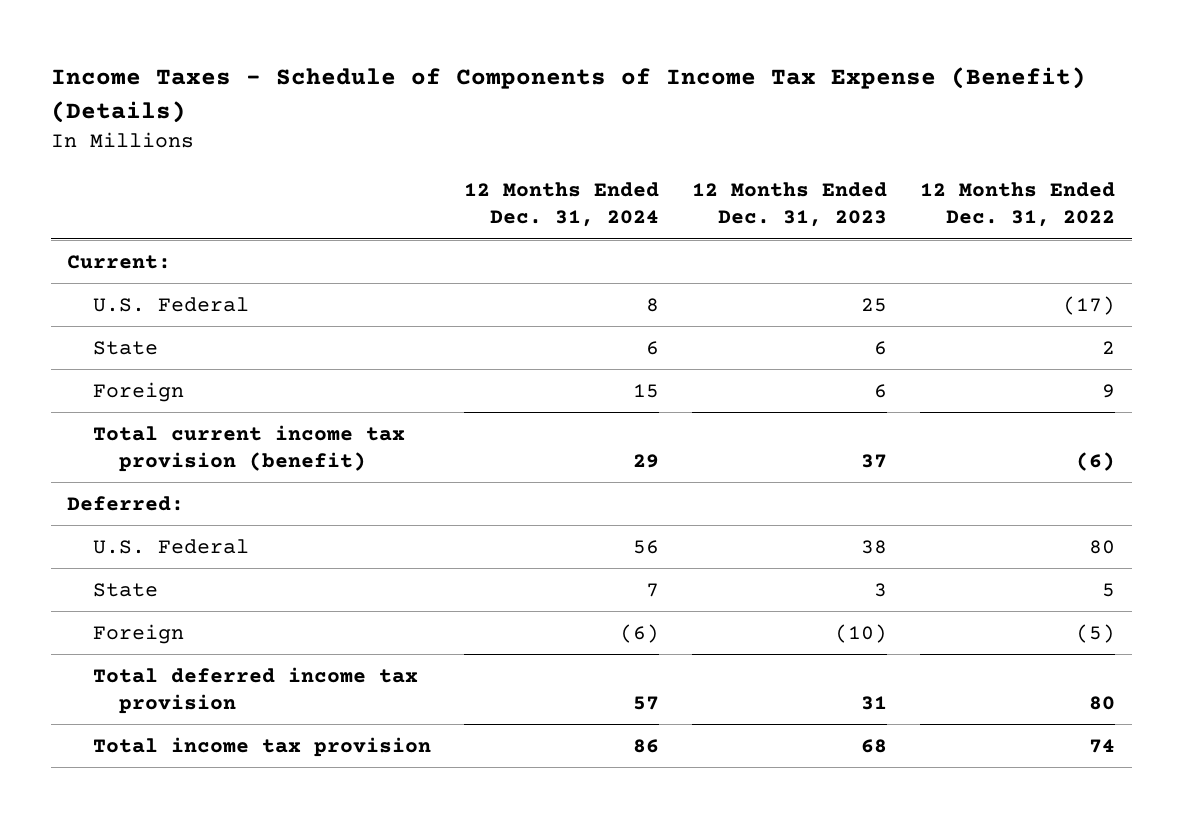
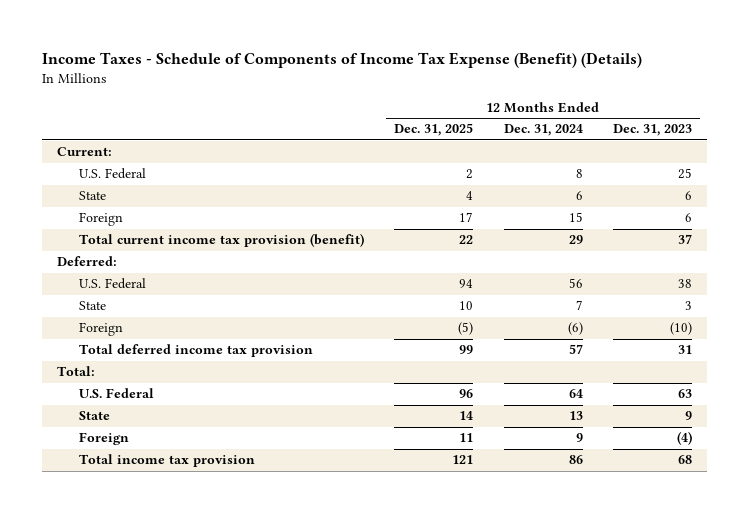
[920,181,1116,228] 12 Months Ended Dec. 31, 2022 -> none
none -> [394,123,474,137] Dec. 31, 2025
none -> [57,366,96,377] Total:
none -> [78,388,154,399] U.S. Federal
none -> [78,411,110,421] State
none -> [78,432,129,446] Foreign

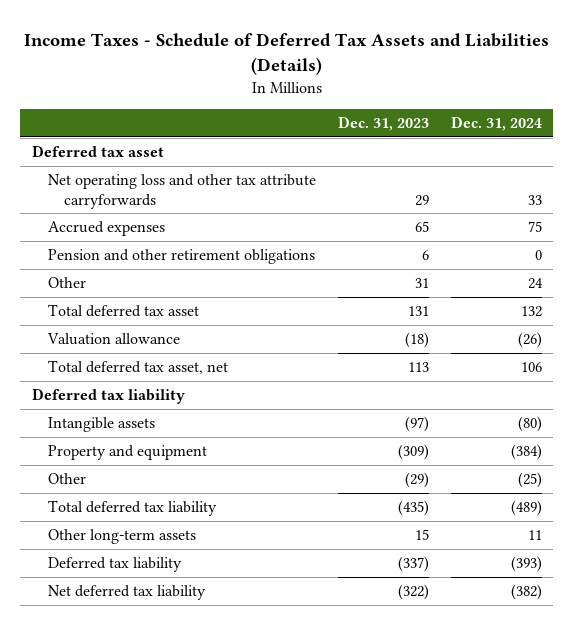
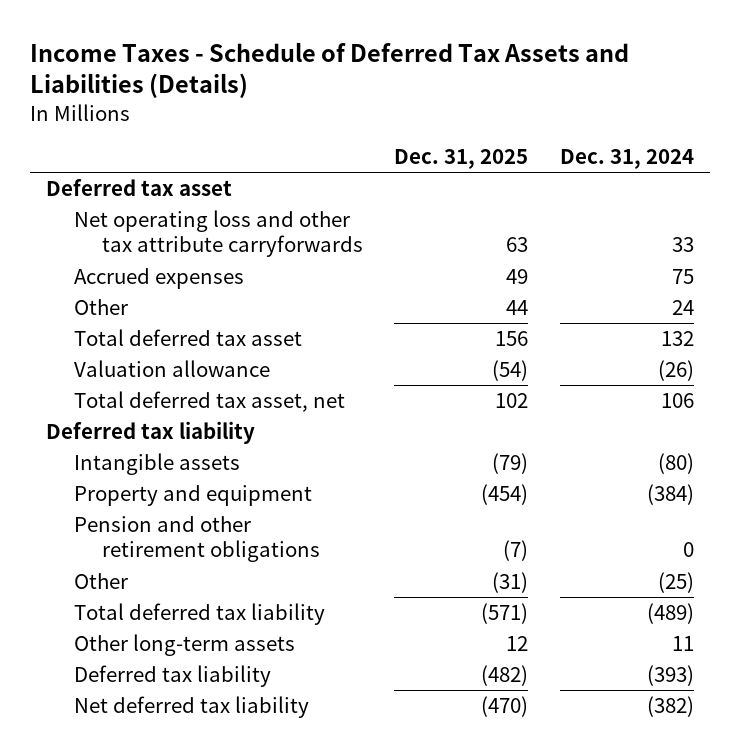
[337,116,429,132] Dec. 31, 2023 -> none
none -> [394,149,529,170] Dec. 31, 2025
[47,249,315,265] Pension and other retirement obligations -> [73,516,320,563] Pension and other retirement obligations

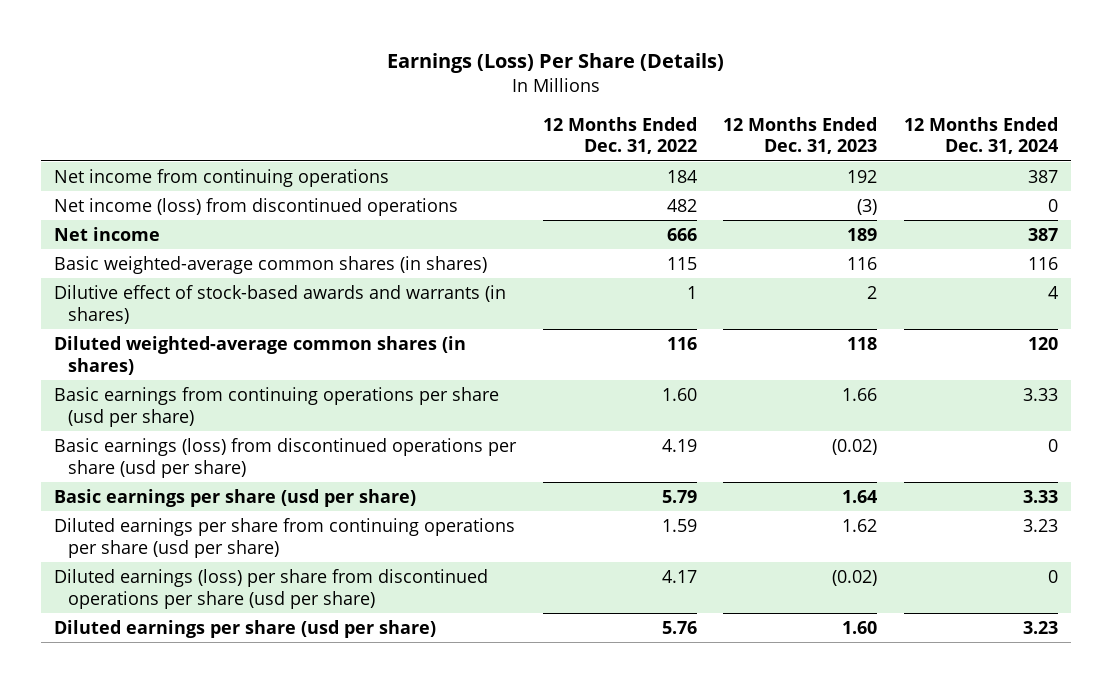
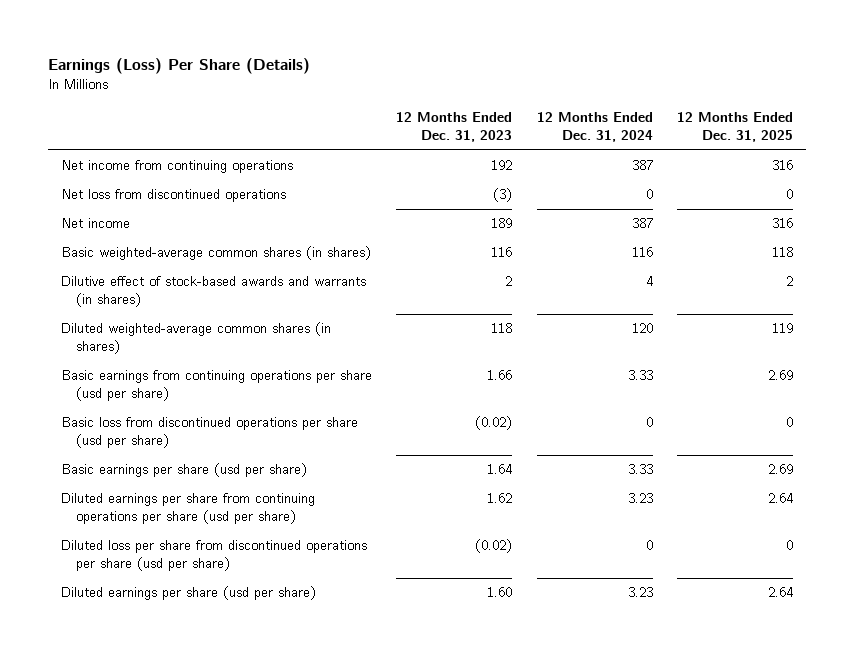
[542,116,697,155] 12 Months Ended Dec. 31, 2022 -> none
none -> [677,112,794,143] 12 Months Ended Dec. 31, 2025
[54,197,459,216] Net income (loss) from discontinued operations -> [60,189,286,203] Net loss from discontinued operations
[54,437,518,478] Basic earnings (loss) from discontinued operations per share (usd per share) -> [60,417,358,449] Basic loss from discontinued operations per share (usd per share)
[54,568,489,609] Diluted earnings (loss) per share from discontinued operations per share (usd per share) -> [60,540,367,572] Diluted loss per share from discontinued operations per share (usd per share)

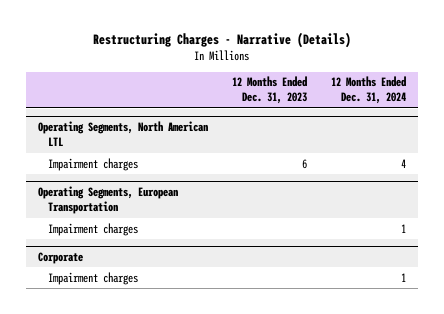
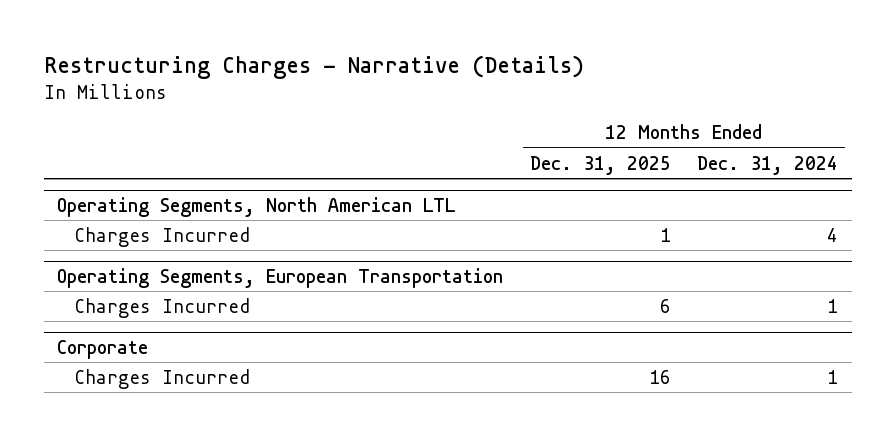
[231,76,307,105] 12 Months Ended Dec. 31, 2023 -> none
none -> [529,155,671,175] Dec. 31, 2025
[47,157,138,171] Impairment charges -> none
none -> [73,226,250,247] Charges Incurred
[47,222,138,236] Impairment charges -> none
none -> [73,297,250,318] Charges Incurred
[47,271,138,285] Impairment charges -> none
none -> [73,368,250,389] Charges Incurred

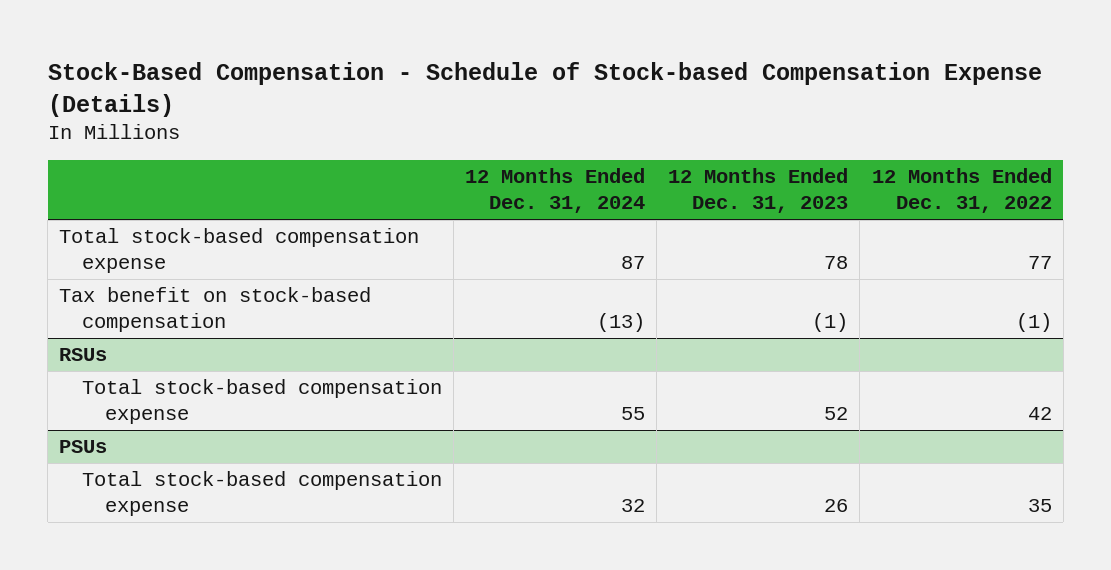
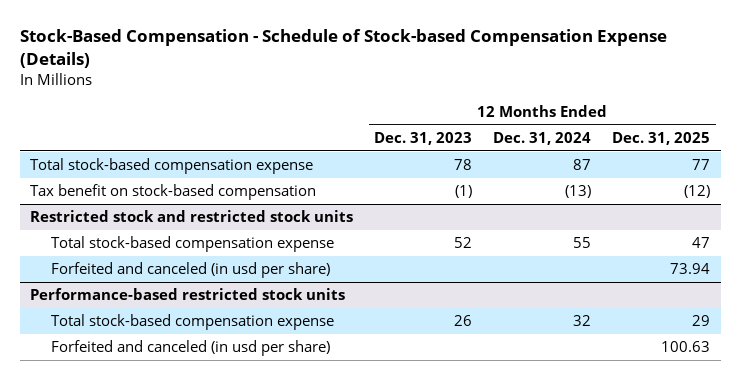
[871,168,1052,214] 12 Months Ended Dec. 31, 2022 -> none
none -> [612,131,711,145] Dec. 31, 2025
[59,348,108,362] RSUs -> [30,210,354,223] Restricted stock and restricted stock units
none -> [51,262,331,279] Forfeited and canceled (in usd per share)
[59,440,108,454] PSUs -> [30,288,346,301] Performance-based restricted stock units
none -> [51,340,331,357] Forfeited and canceled (in usd per share)

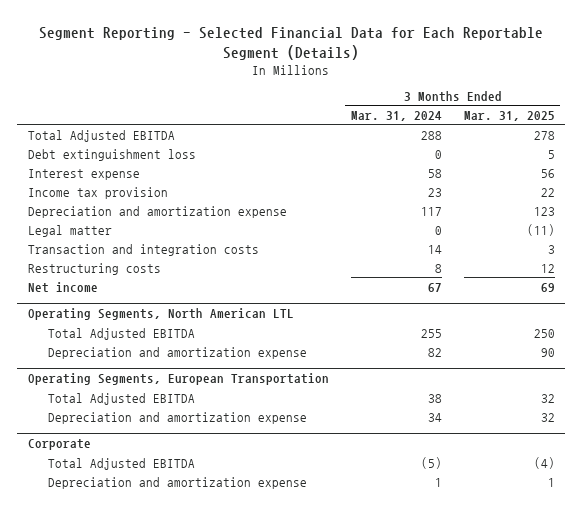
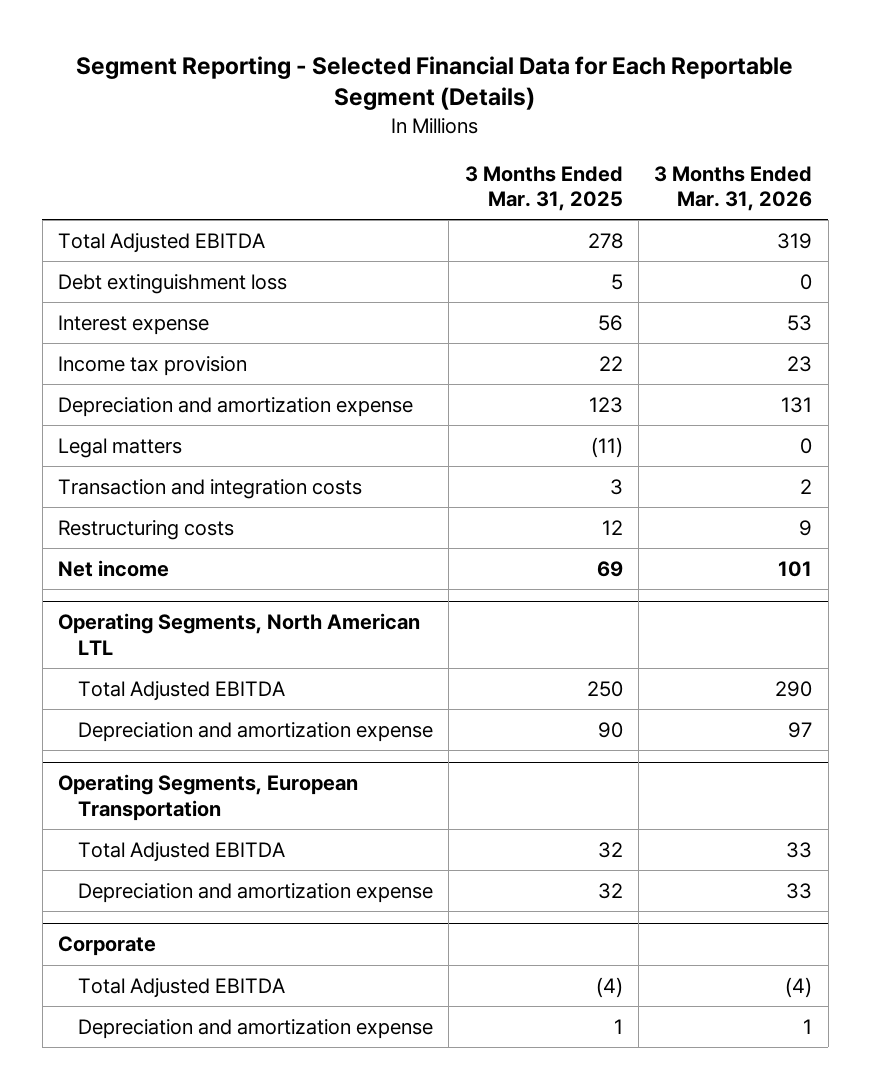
[350,111,442,122] Mar. 31, 2024 -> none
none -> [654,165,813,212] 3 Months Ended Mar. 31, 2026
[28,224,113,237] Legal matter -> [57,437,182,458] Legal matters

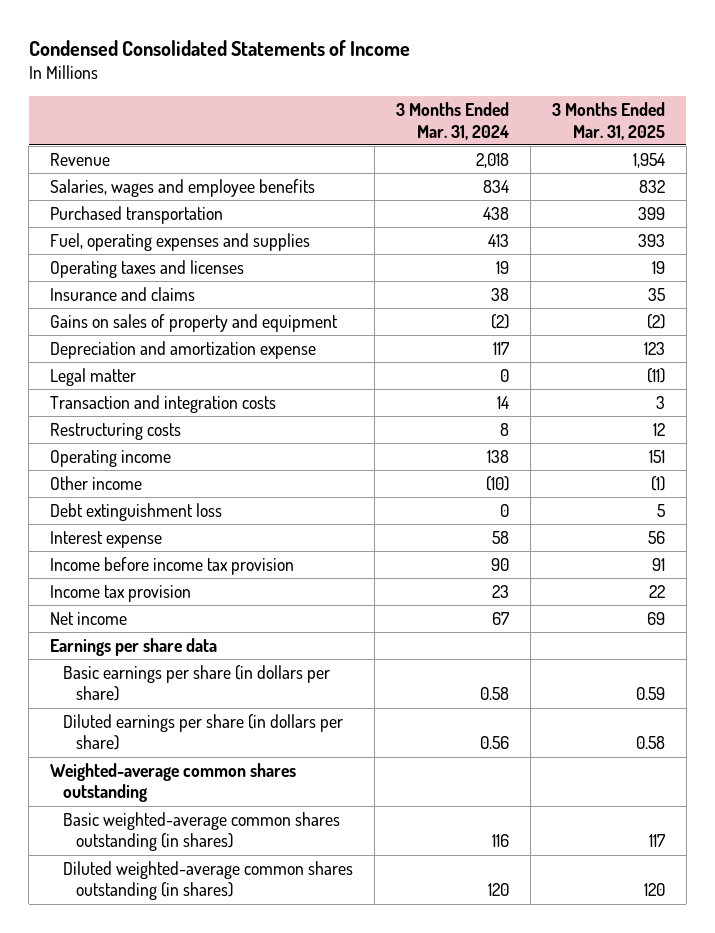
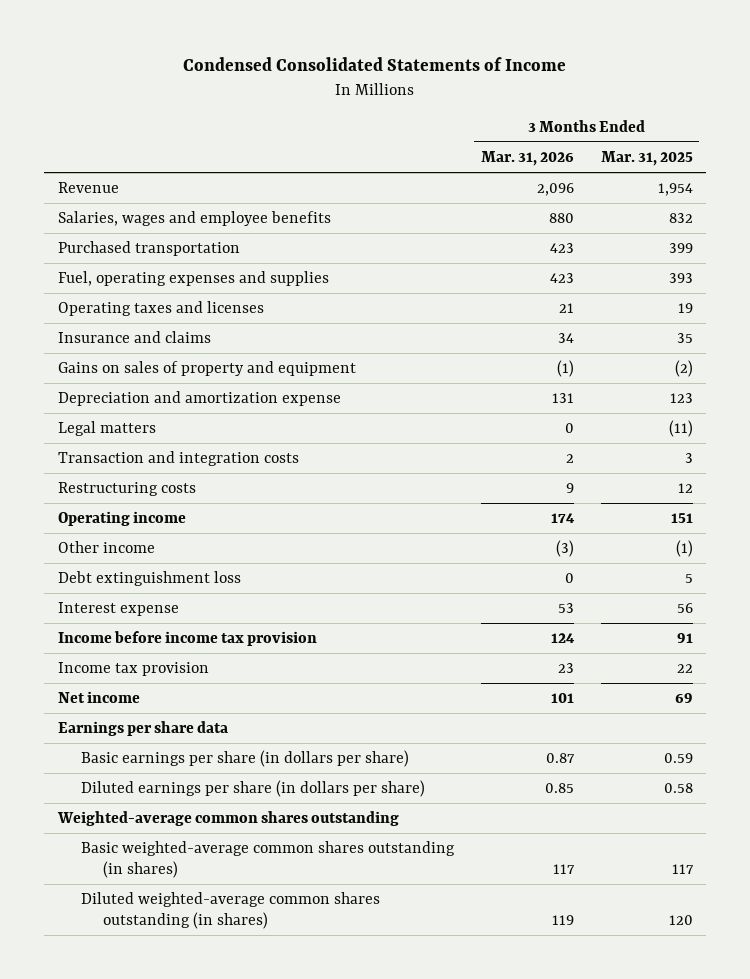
[396,102,510,140] 3 Months Ended Mar. 31, 2024 -> none
none -> [480,150,574,166] Mar. 31, 2026
[50,367,137,386] Legal matter -> [57,420,156,436] Legal matters

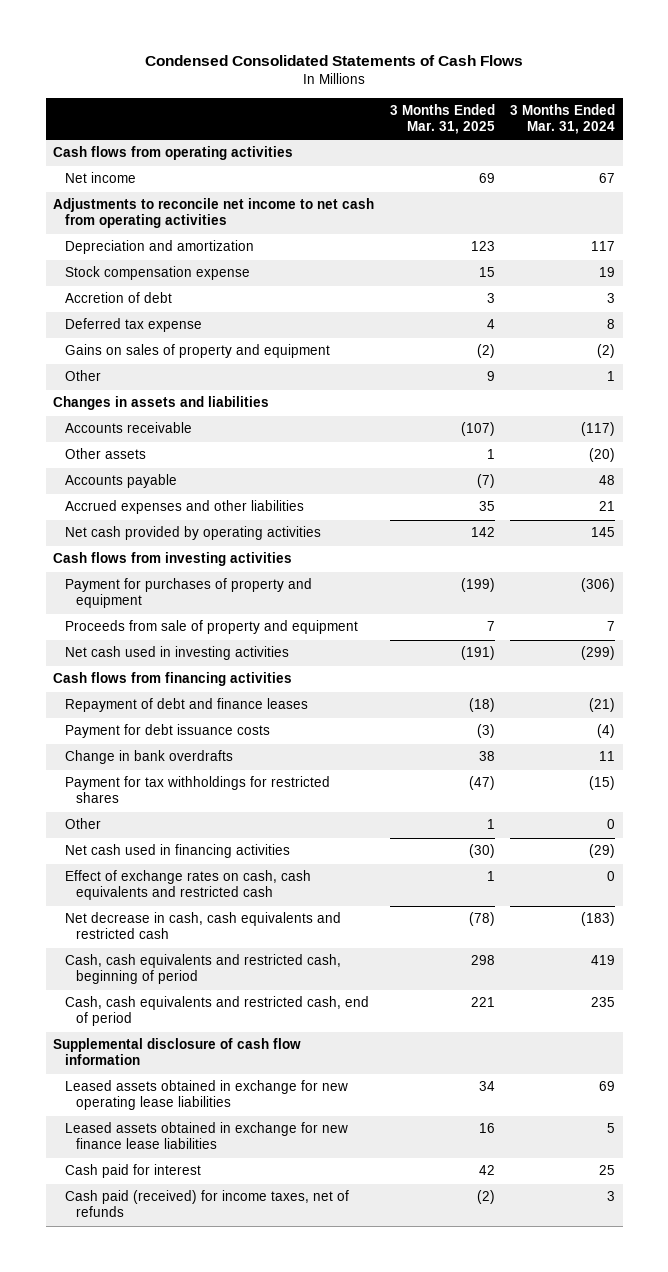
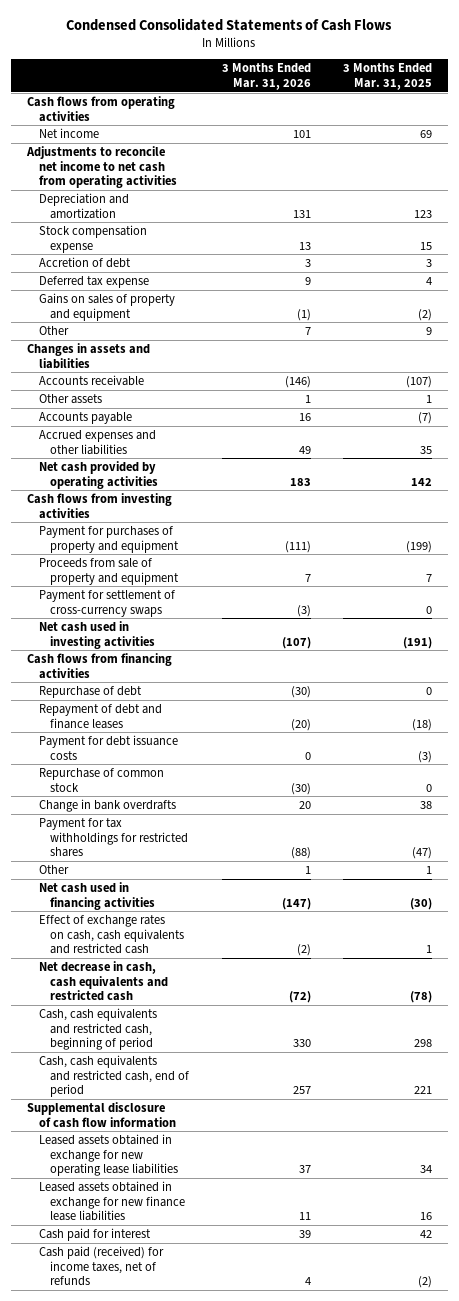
[509,104,615,134] 3 Months Ended Mar. 31, 2024 -> none
none -> [221,63,311,90] 3 Months Ended Mar. 31, 2026
none -> [38,590,175,617] Payment for settlement of cross-currency swaps
none -> [38,686,142,699] Repurchase of debt
none -> [38,768,164,792] Repurchase of common stock

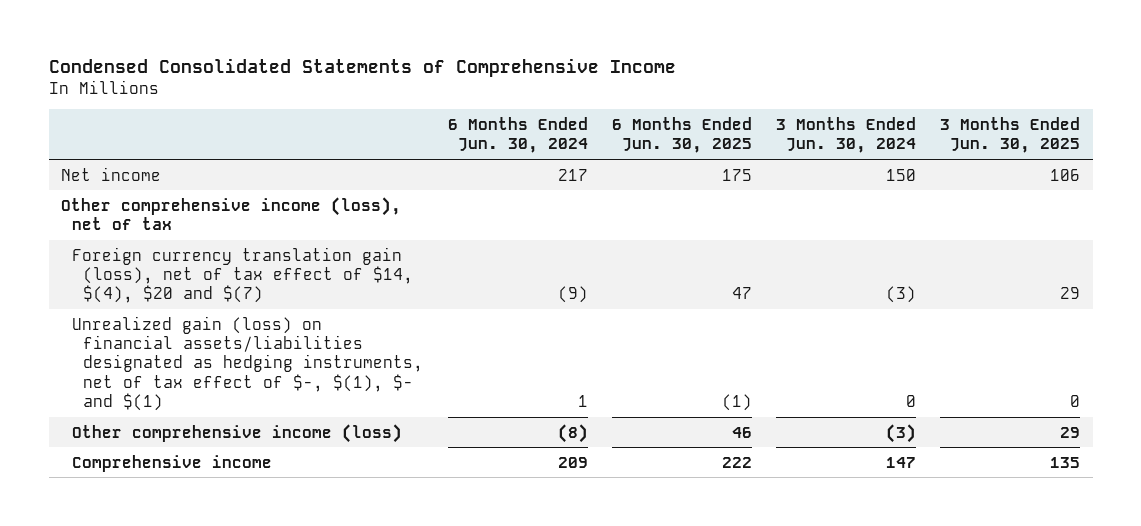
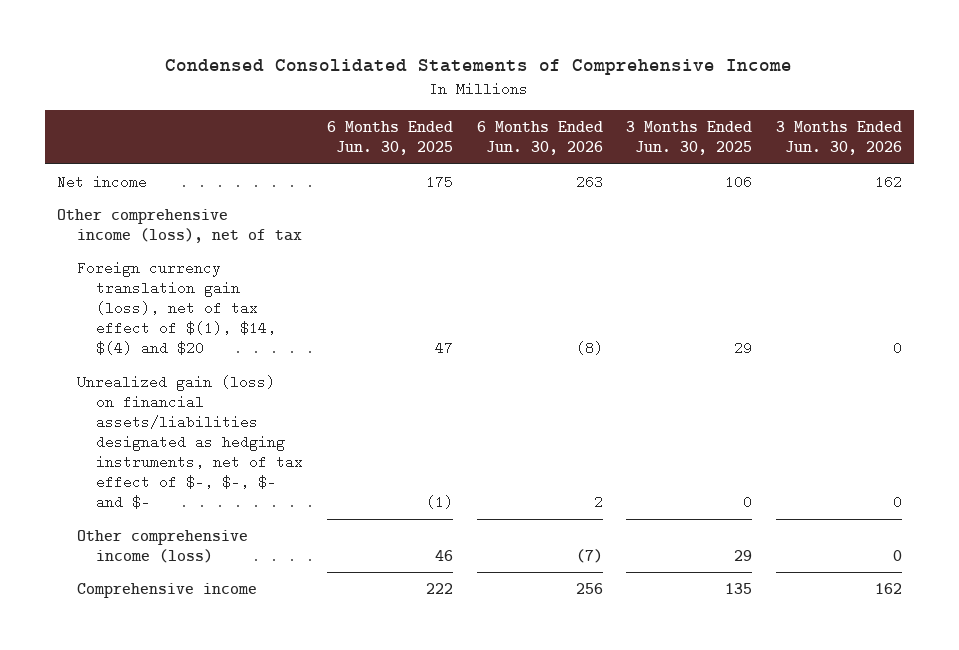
[447,117,588,154] 6 Months Ended Jun. 30, 2024 -> none
[776,117,917,154] 3 Months Ended Jun. 30, 2024 -> none
none -> [476,121,603,156] 6 Months Ended Jun. 30, 2026
none -> [775,121,902,156] 3 Months Ended Jun. 30, 2026
[72,246,414,304] Foreign currency translation gain (loss), net of tax effect of $14, $(4), $20 and $(7) -> [76,260,277,356] Foreign currency translation gain (loss), net of tax effect of $(1), $14, $(4) and $20
[72,315,424,411] Unrealized gain (loss) on financial assets/liabilities designated as hedging instruments, net of tax effect of $-, $(1), $- and $(1) -> [76,374,304,510] Unrealized gain (loss) on financial assets/liabilities designated as hedging instruments, net of tax effect of $-, $-, $- and $-

